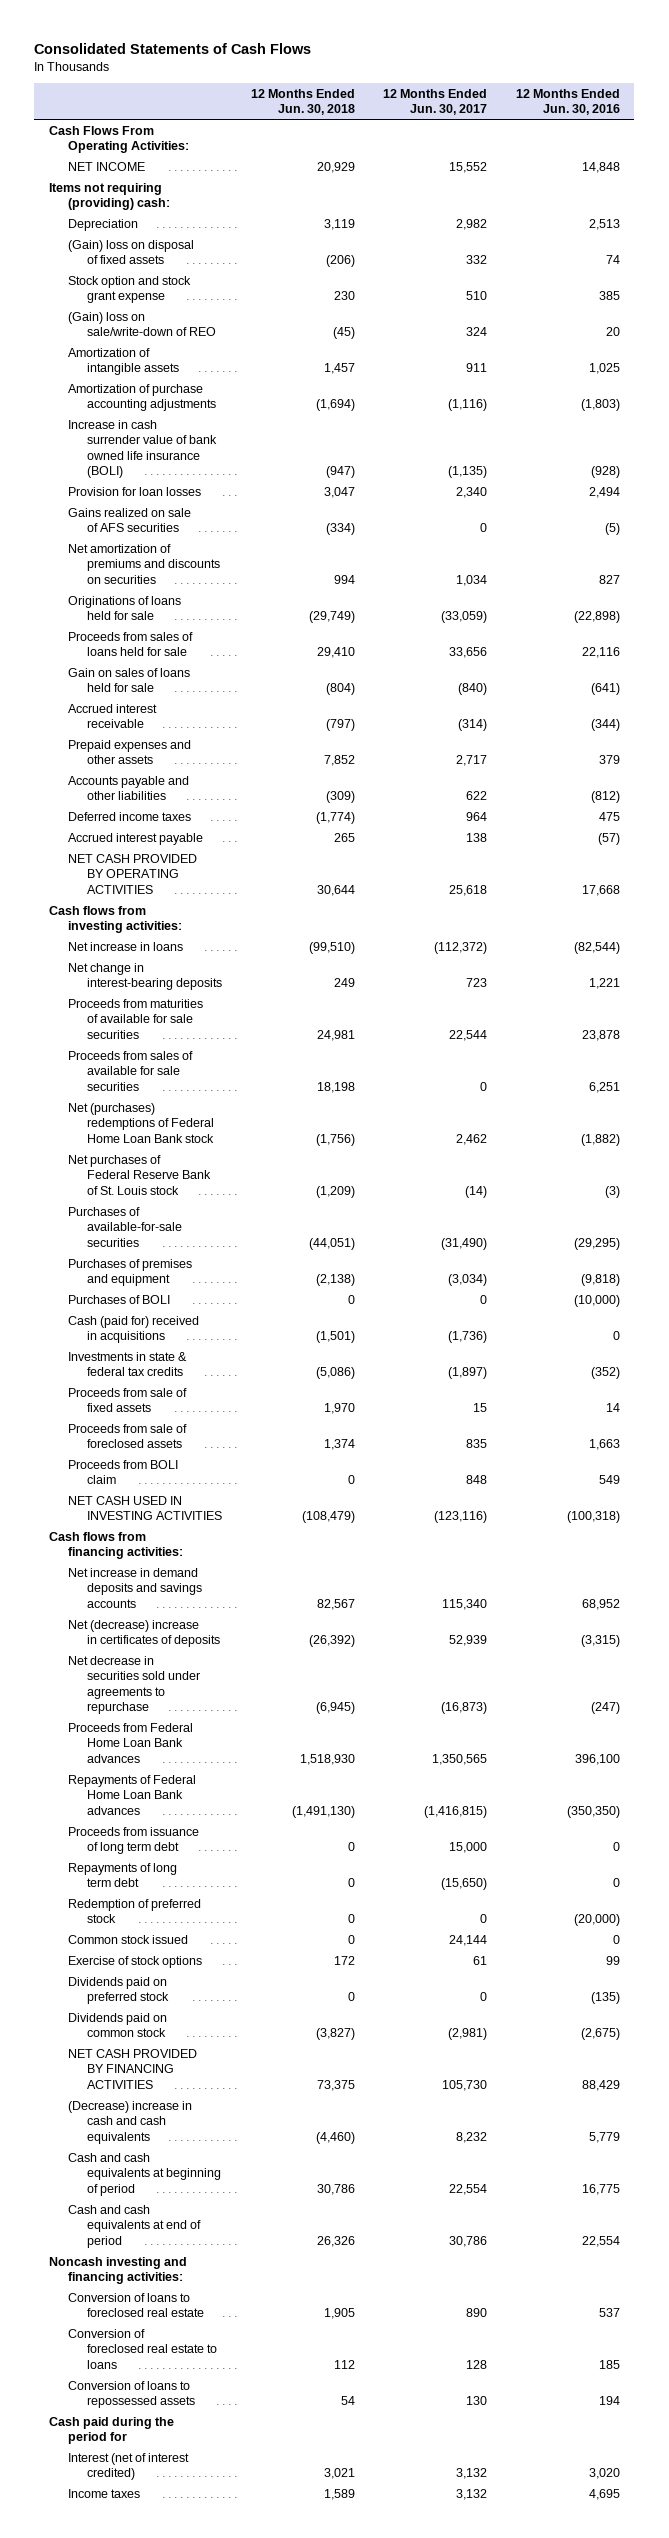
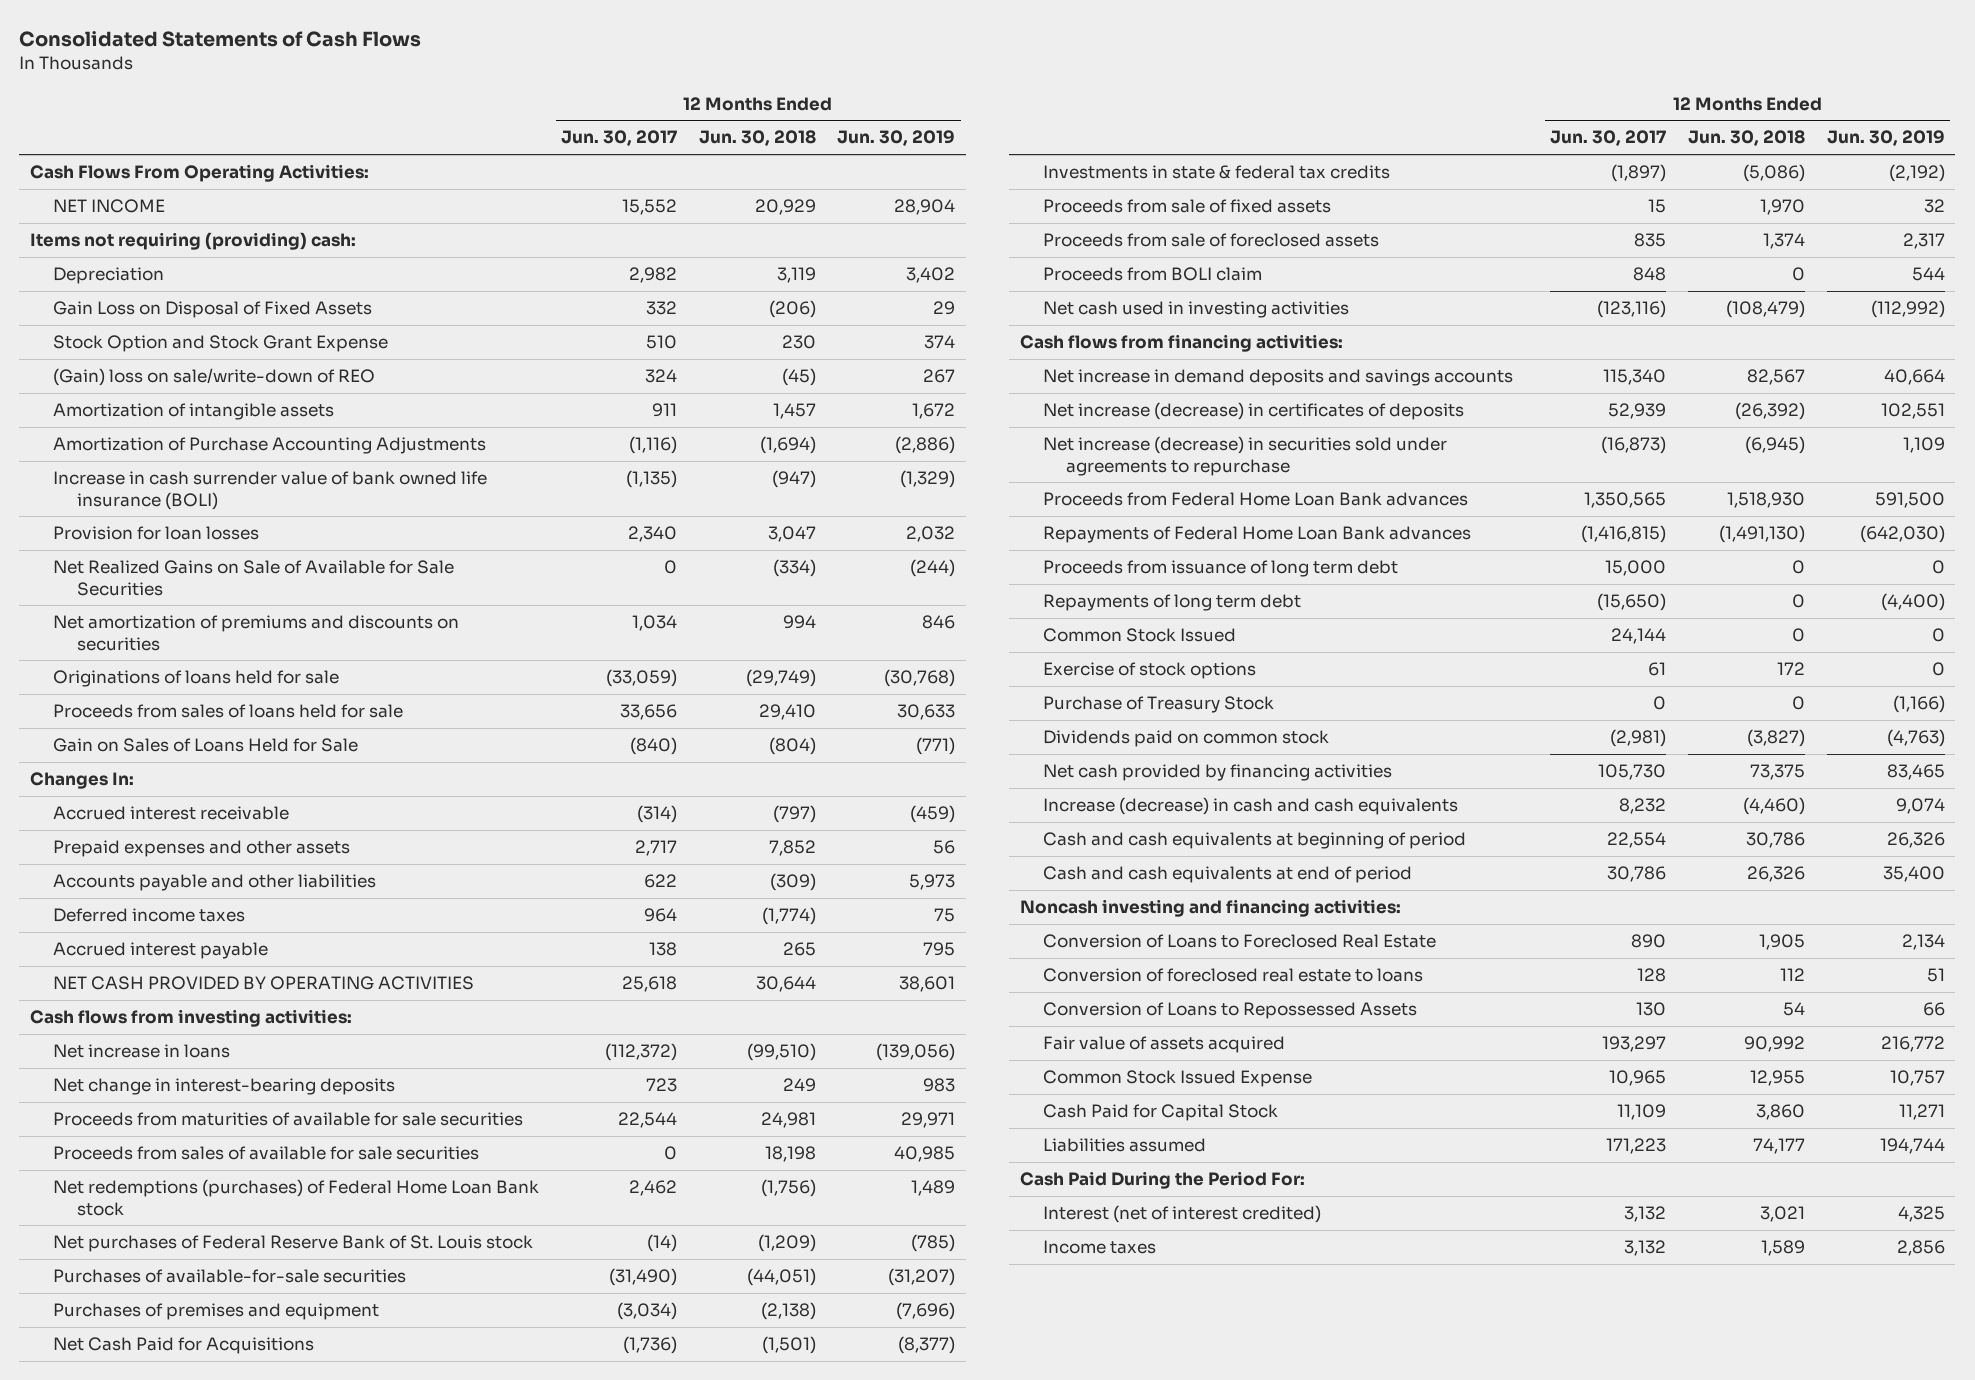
[515,88,620,116] 12 Months Ended Jun. 30, 2016 -> none
none -> [837,130,956,147] Jun. 30, 2019
[67,239,194,265] (Gain) loss on disposal of fixed assets -> [53,301,373,319] Gain Loss on Disposal of Fixed Assets
[67,275,191,304] Stock option and stock grant expense -> [53,335,389,353] Stock Option and Stock Grant Expense
[67,383,217,412] Amortization of purchase accounting adjustments -> [53,437,487,455] Amortization of Purchase Accounting Adjustments
[67,507,191,533] Gains realized on sale of AFS securities -> [53,560,455,596] Net Realized Gains on Sale of Available for Sale Securities
[67,667,190,693] Gain on sales of loans held for sale -> [53,738,359,753] Gain on Sales of Loans Held for Sale
none -> [30,772,135,790] Changes In:
[67,1102,215,1143] Net (purchases) redemptions of Federal Home Loan Bank stock -> [53,1179,540,1216] Net redemptions (purchases) of Federal Home Loan Bank stock
[67,1294,170,1304] Purchases of BOLI -> none
[67,1315,199,1344] Cash (paid for) received in acquisitions -> [53,1337,315,1355] Net Cash Paid for Acquisitions
[67,1495,223,1521] NET CASH USED IN INVESTING ACTIVITIES -> [1042,301,1349,319] Net cash used in investing activities
[67,1619,221,1648] Net (decrease) increase in certificates of deposits -> [1042,402,1464,421] Net increase (decrease) in certificates of deposits
[67,1655,201,1715] Net decrease in securities sold under agreements to repurchase -> [1042,436,1447,476] Net increase (decrease) in securities sold under agreements to repurchase
[67,1898,201,1924] Redemption of preferred stock -> none
[67,1934,188,1944] Common stock issued -> [1042,628,1236,643] Common Stock Issued
[67,1976,170,2005] Dividends paid on preferred stock -> none
none -> [1042,696,1274,714] Purchase of Treasury Stock
[67,2048,197,2089] NET CASH PROVIDED BY FINANCING ACTIVITIES -> [1042,764,1392,782] Net cash provided by financing activities
[67,2100,192,2144] (Decrease) increase in cash and cash equivalents -> [1042,797,1458,816] Increase (decrease) in cash and cash equivalents
[67,2292,205,2318] Conversion of loans to foreclosed real estate -> [1042,934,1436,949] Conversion of Loans to Foreclosed Real Estate
[67,2380,196,2409] Conversion of loans to repossessed assets -> [1042,1002,1417,1020] Conversion of Loans to Repossessed Assets
none -> [1042,1036,1285,1054] Fair value of assets acquired
none -> [1042,1070,1312,1088] Common Stock Issued Expense
none -> [1042,1104,1278,1122] Cash Paid for Capital Stock
none -> [1042,1138,1206,1153] Liabilities assumed
[48,2416,174,2445] Cash paid during the period for -> [1019,1171,1305,1190] Cash Paid During the Period For:

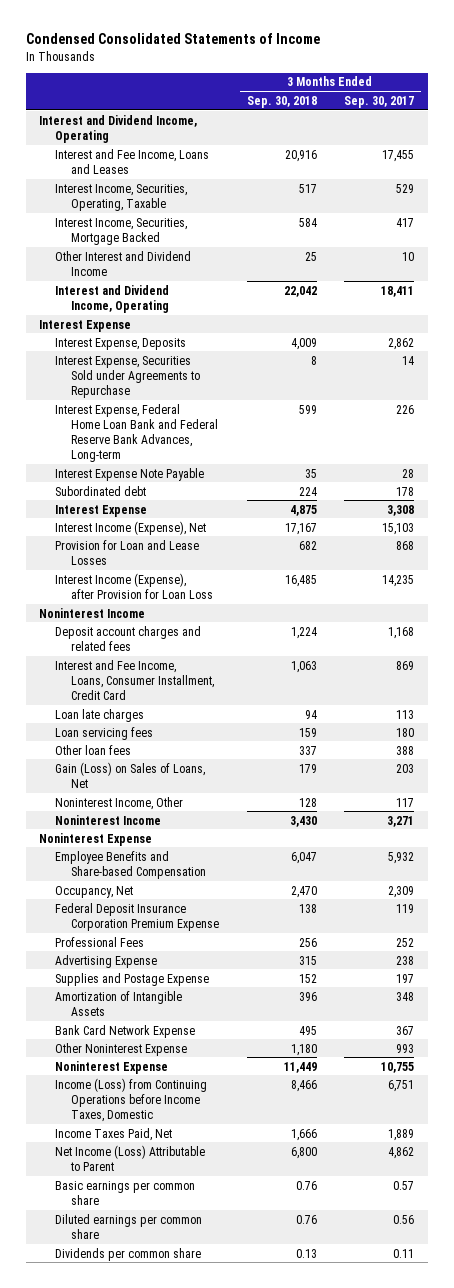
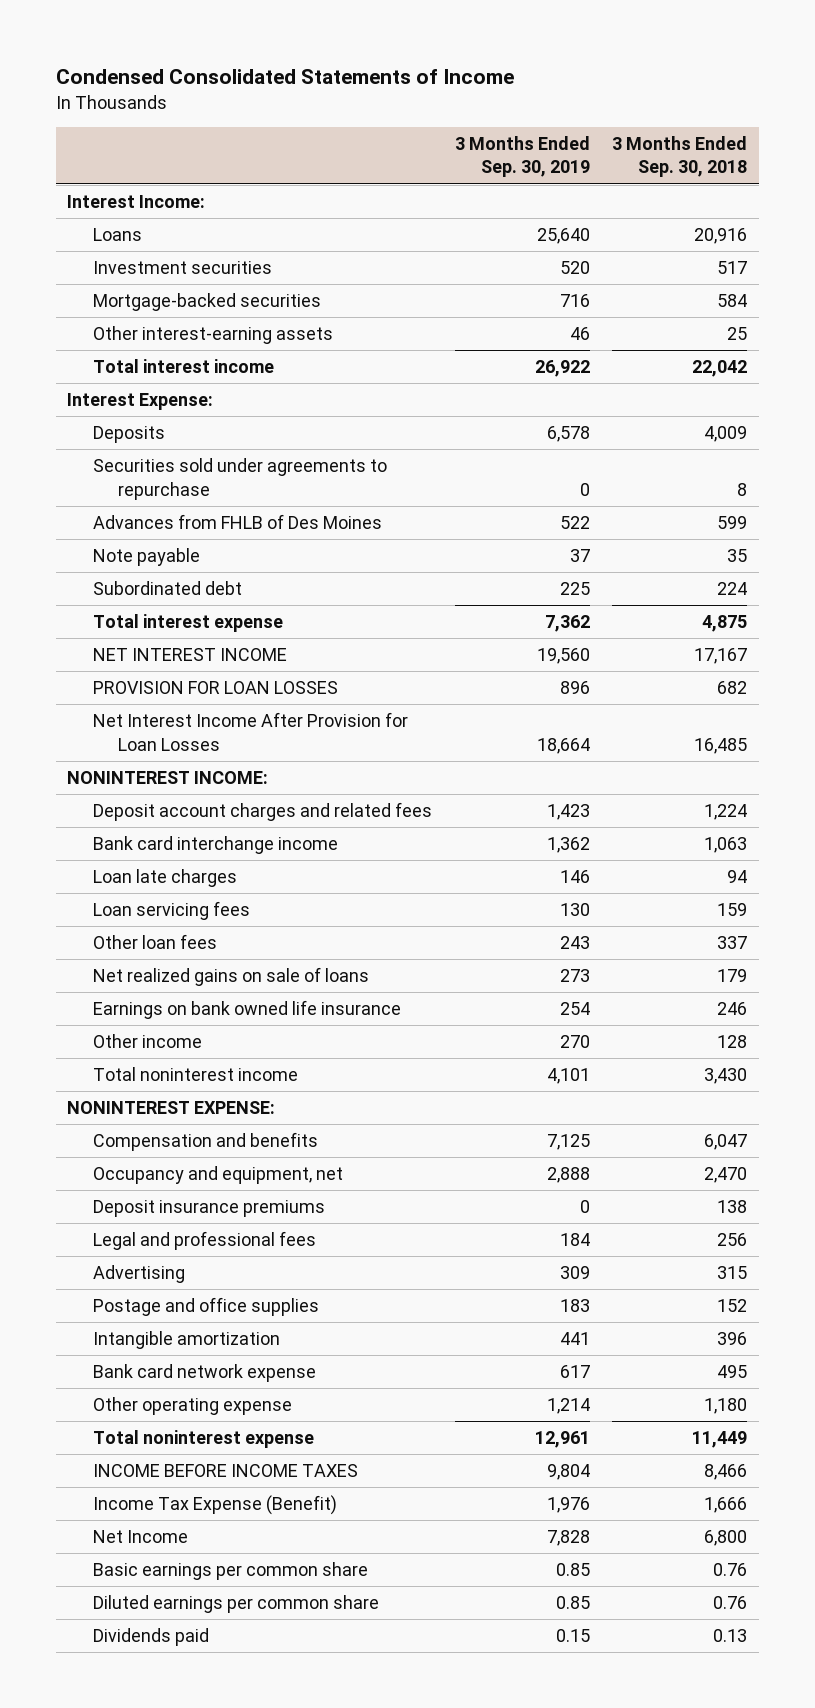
[344,95,415,108] Sep. 30, 2017 -> none
none -> [454,135,590,178] 3 Months Ended Sep. 30, 2019
[39,114,198,143] Interest and Dividend Income, Operating -> [67,195,206,209] Interest Income:
[55,148,210,174] Interest and Fee Income, Loans and Leases -> [92,228,142,242] Loans
[55,183,188,211] Interest Income, Securities, Operating, Taxable -> [92,261,272,275] Investment securities
[55,217,188,245] Interest Income, Securities, Mortgage Backed -> [92,293,321,312] Mortgage-backed securities
[55,250,192,276] Other Interest and Dividend Income -> [92,326,333,345] Other interest-earning assets
[55,284,170,313] Interest and Dividend Income, Operating -> [92,359,274,374] Total interest income
[39,319,132,332] Interest Expense -> [67,393,214,411] Interest Expense:
[55,337,187,350] Interest Expense, Deposits -> [92,426,165,444] Deposits
[55,355,200,399] Interest Expense, Securities Sold under Agreements to Repurchase -> [92,458,387,500] Securities sold under agreements to repurchase
[55,403,218,463] Interest Expense, Federal Home Loan Bank and Federal Reserve Bank Advances, Long-term -> [92,514,382,530] Advances from FHLB of Des Moines
[55,467,205,481] Interest Expense Note Payable -> [92,548,200,567] Note payable
[55,504,148,517] Interest Expense -> [92,614,283,633] Total interest expense
[55,520,207,535] Interest Income (Expense), Net -> [92,648,287,662] NET INTEREST INCOME
[55,539,200,565] Provision for Loan and Lease Losses -> [92,681,338,695] PROVISION FOR LOAN LOSSES
[55,572,213,599] Interest Income (Expense), after Provision for Loan Loss -> [92,712,408,751] Net Interest Income After Provision for Loan Losses
[39,607,146,618] Noninterest Income -> [67,771,269,785] NONINTEREST INCOME:
[55,659,214,701] Interest and Fee Income, Loans, Consumer Installment, Credit Card -> [92,836,338,855] Bank card interchange income
[55,814,162,825] Noninterest Income -> none
[55,761,206,788] Gain (Loss) on Sales of Loans, Net -> [92,967,369,987] Net realized gains on sale of loans
none -> [92,1000,401,1020] Earnings on bank owned life insurance
none -> [92,1034,202,1049] Other income
[55,796,184,810] Noninterest Income, Other -> [92,1067,298,1082] Total noninterest income
[298,797,317,807] 128 -> [704,1068,748,1085] 3,430
[39,832,153,846] Noninterest Expense -> [67,1101,276,1115] NONINTEREST EXPENSE:
[55,850,206,879] Employee Benefits and Share-based Compensation -> [92,1132,318,1152] Compensation and benefits
[55,885,134,898] Occupancy, Net -> [92,1166,343,1185] Occupancy and equipment, net
[55,902,219,931] Federal Deposit Insurance Corporation Premium Expense -> [92,1200,325,1218] Deposit insurance premiums
[55,936,145,947] Professional Fees -> [92,1231,316,1251] Legal and professional fees
[55,954,158,968] Advertising Expense -> [92,1265,185,1284] Advertising
[55,972,210,986] Supplies and Postage Expense -> [92,1297,319,1317] Postage and office supplies
[55,990,183,1016] Amortization of Intangible Assets -> [92,1331,280,1350] Intangible amortization
[55,1024,196,1038] Bank Card Network Expense -> [92,1364,316,1383] Bank card network expense
[55,1042,188,1056] Other Noninterest Expense -> [92,1397,292,1416] Other operating expense
[55,1060,169,1074] Noninterest Expense -> [92,1430,314,1449] Total noninterest expense
[55,1077,208,1123] Income (Loss) from Continuing Operations before Income Taxes, Domestic -> [92,1464,358,1478] INCOME BEFORE INCOME TAXES
[55,1127,173,1141] Income Taxes Paid, Net -> [92,1495,337,1516] Income Tax Expense (Benefit)
[55,1144,206,1171] Net Income (Loss) Attributable to Parent -> [92,1530,188,1544] Net Income
[55,1247,202,1261] Dividends per common share -> [92,1628,209,1647] Dividends paid

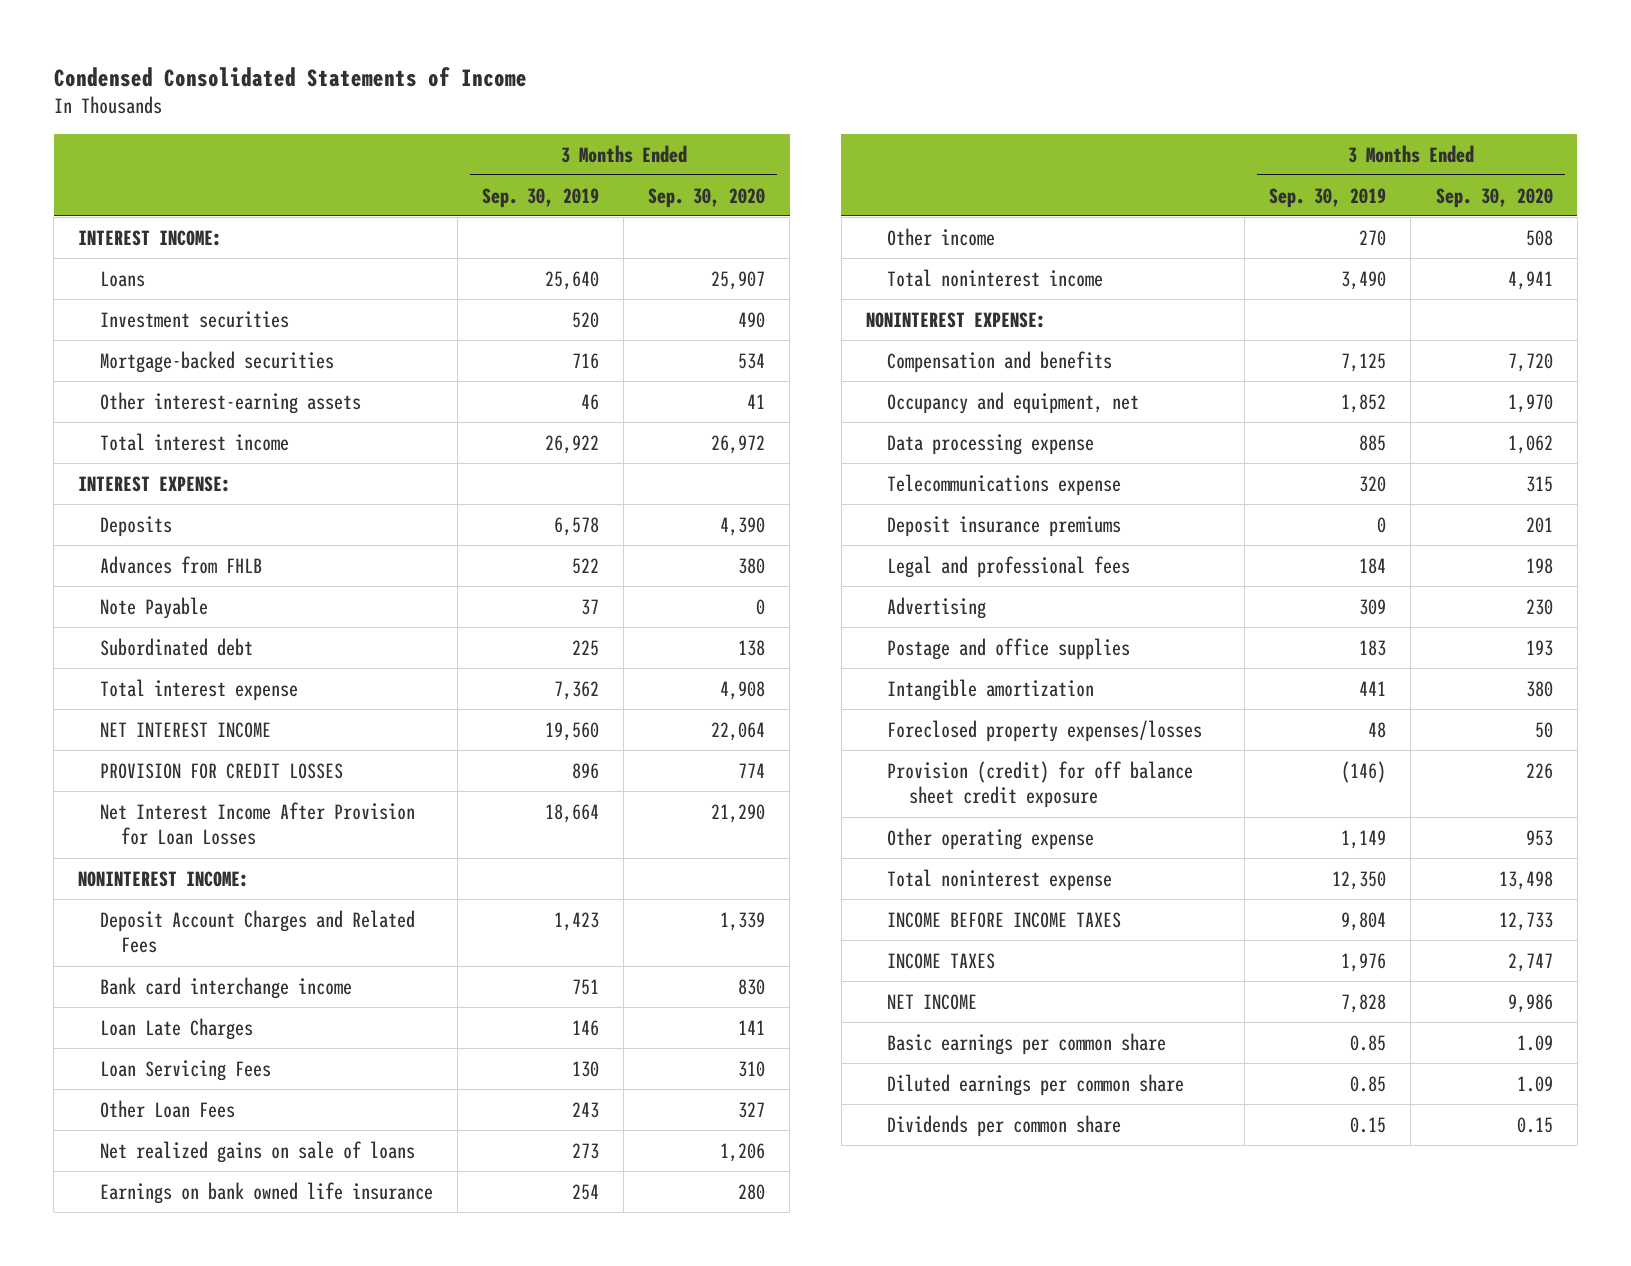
[612,135,748,178] 3 Months Ended Sep. 30, 2018 -> none
none -> [648,187,766,208] Sep. 30, 2020
[67,195,206,209] Interest Income: -> [78,229,223,246] INTEREST INCOME:
[67,393,214,411] Interest Expense: -> [78,475,232,492] INTEREST EXPENSE:
[92,458,387,500] Securities sold under agreements to repurchase -> none
[92,514,382,530] Advances from FHLB of Des Moines -> [99,555,262,574] Advances from FHLB
[92,548,200,567] Note payable -> [99,596,208,619] Note Payable
[92,681,338,695] PROVISION FOR LOAN LOSSES -> [99,762,343,779] PROVISION FOR CREDIT LOSSES
[92,802,432,822] Deposit account charges and related fees -> [99,909,415,954] Deposit Account Charges and Related Fees
[546,837,590,854] 1,362 -> [571,978,599,995] 751
[92,869,237,888] Loan late charges -> [99,1017,253,1040] Loan Late Charges
[92,901,250,921] Loan servicing fees -> [99,1059,271,1081] Loan Servicing Fees
[92,934,217,950] Other loan fees -> [99,1099,235,1118] Other Loan Fees
[546,1068,590,1085] 4,101 -> [1341,270,1387,290] 3,490
[546,1167,590,1184] 2,888 -> [1341,393,1387,413] 1,852
none -> [887,433,1095,455] Data processing expense
none -> [887,473,1122,496] Telecommunications expense
[92,1364,316,1383] Bank card network expense -> none
none -> [887,719,1203,742] Foreclosed property expenses/losses
none -> [887,760,1194,809] Provision (credit) for off balance sheet credit exposure
[546,1398,590,1415] 1,214 -> [1341,829,1387,849] 1,149
[534,1431,590,1449] 12,961 -> [1332,870,1387,890] 12,350
[92,1495,337,1516] Income Tax Expense (Benefit) -> [887,952,996,969] INCOME TAXES
[92,1530,188,1544] Net Income -> [887,993,978,1010] NET INCOME
[92,1628,209,1647] Dividends paid -> [887,1114,1122,1137] Dividends per common share

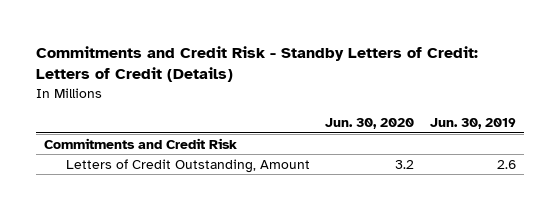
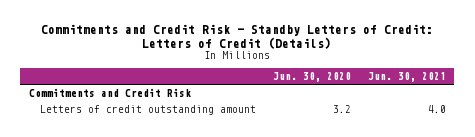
[430,118,517,130] Jun. 30, 2019 -> none
none -> [367,72,446,83] Jun. 30, 2021
[65,158,310,173] Letters of Credit Outstanding, Amount -> [39,105,256,116] Letters of credit outstanding amount

